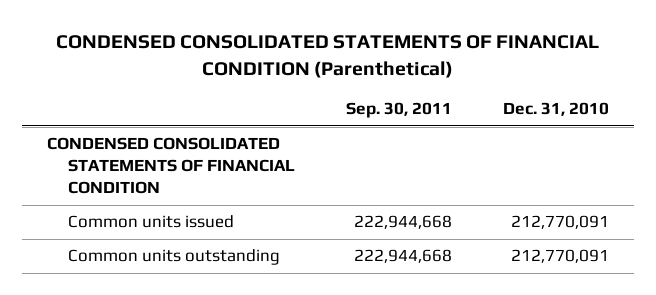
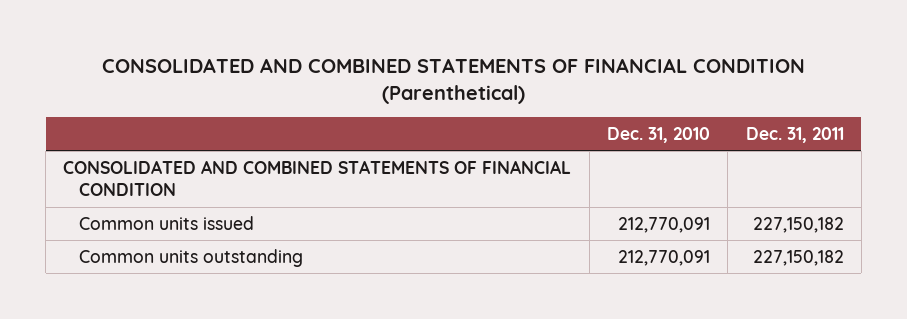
[55,35,599,78] CONDENSED CONSOLIDATED STATEMENTS OF FINANCIAL CONDITION (Parenthetical) -> [101,57,805,104] CONSOLIDATED AND COMBINED STATEMENTS OF FINANCIAL CONDITION (Parenthetical)
[346,102,453,119] Sep. 30, 2011 -> none
none -> [745,126,844,143] Dec. 31, 2011
[47,137,296,195] CONDENSED CONSOLIDATED STATEMENTS OF FINANCIAL CONDITION -> [63,159,572,197] CONSOLIDATED AND COMBINED STATEMENTS OF FINANCIAL CONDITION

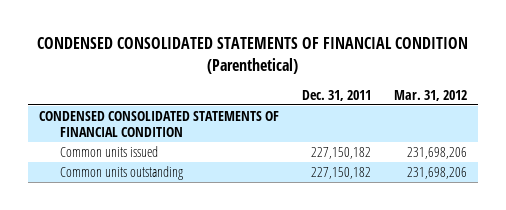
[101,57,805,104] CONSOLIDATED AND COMBINED STATEMENTS OF FINANCIAL CONDITION (Parenthetical) -> [36,37,468,74] CONDENSED CONSOLIDATED STATEMENTS OF FINANCIAL CONDITION (Parenthetical)
[607,126,711,143] Dec. 31, 2010 -> none
none -> [393,89,467,101] Mar. 31, 2012
[63,159,572,197] CONSOLIDATED AND COMBINED STATEMENTS OF FINANCIAL CONDITION -> [38,110,279,138] CONDENSED CONSOLIDATED STATEMENTS OF FINANCIAL CONDITION

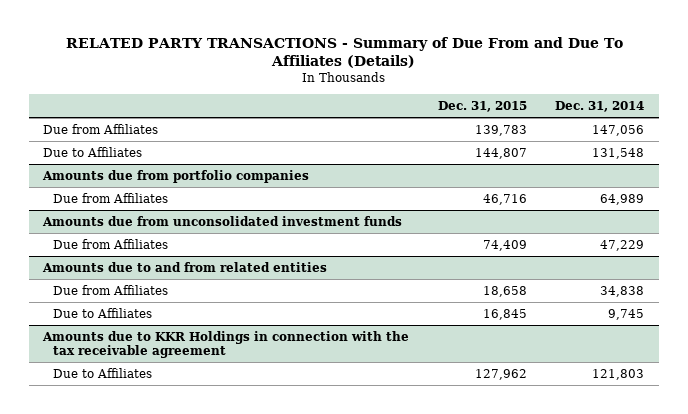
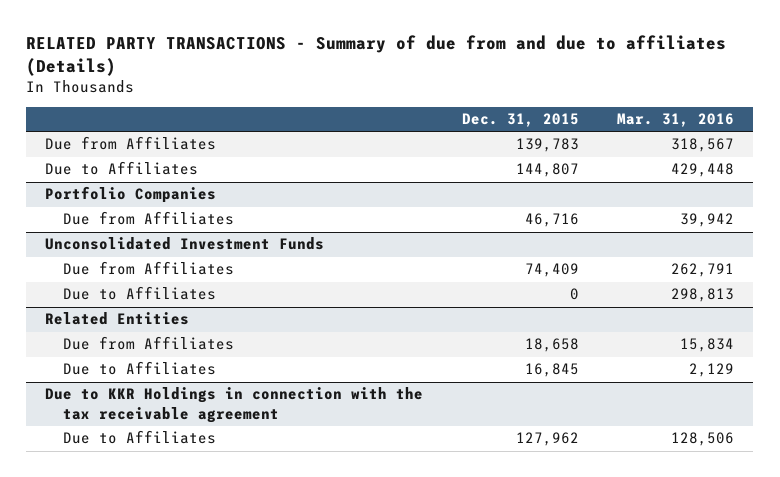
[65,36,623,69] RELATED PARTY TRANSACTIONS - Summary of Due From and Due To Affiliates (Details) -> [26,35,727,77] RELATED PARTY TRANSACTIONS - Summary of due from and due to affiliates (Details)
[555,101,645,113] Dec. 31, 2014 -> none
none -> [617,113,735,128] Mar. 31, 2016
[42,169,310,183] Amounts due from portfolio companies -> [45,186,217,204] Portfolio Companies
[42,215,403,226] Amounts due from unconsolidated investment funds -> [45,237,325,251] Unconsolidated Investment Funds
none -> [63,286,217,301] Due to Affiliates
[42,261,328,272] Amounts due to and from related entities -> [45,312,190,326] Related Entities
[42,330,410,359] Amounts due to KKR Holdings in connection with the tax receivable agreement -> [45,387,424,423] Due to KKR Holdings in connection with the tax receivable agreement

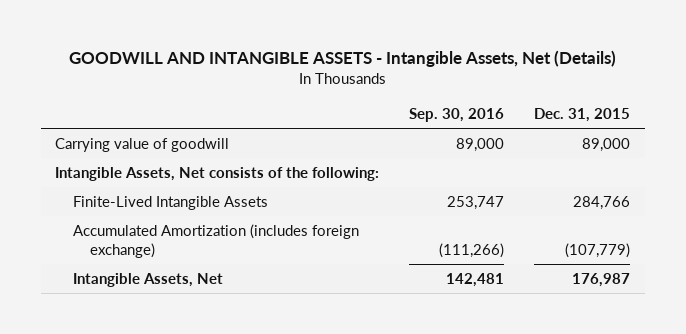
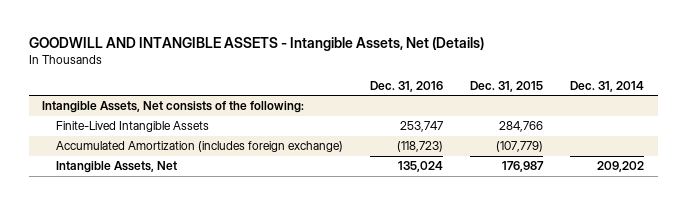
[409,108,505,123] Sep. 30, 2016 -> none
none -> [370,80,444,92] Dec. 31, 2016
none -> [570,80,645,92] Dec. 31, 2014
[55,138,230,153] Carrying value of goodwill -> none

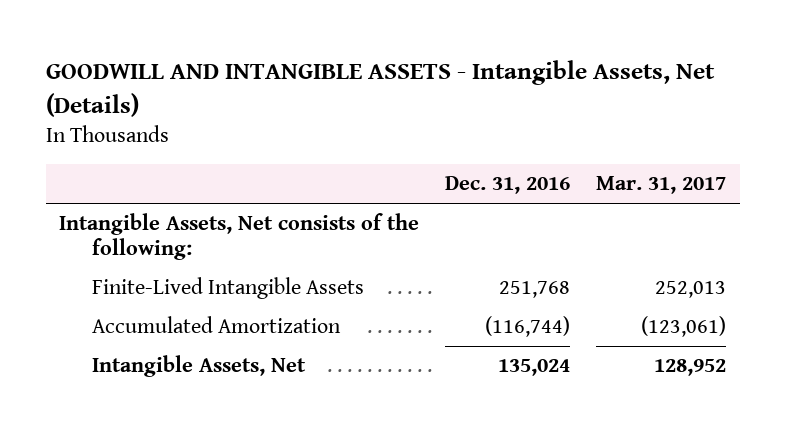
[470,80,544,92] Dec. 31, 2015 -> none
[570,80,645,92] Dec. 31, 2014 -> none
none -> [596,176,727,195] Mar. 31, 2017
[400,121,444,133] 253,747 -> [499,281,571,299] 251,768
[56,141,344,153] Accumulated Amortization (includes foreign exchange) -> [92,316,342,334] Accumulated Amortization
[397,141,444,153] (118,723) -> [485,316,571,338] (116,744)

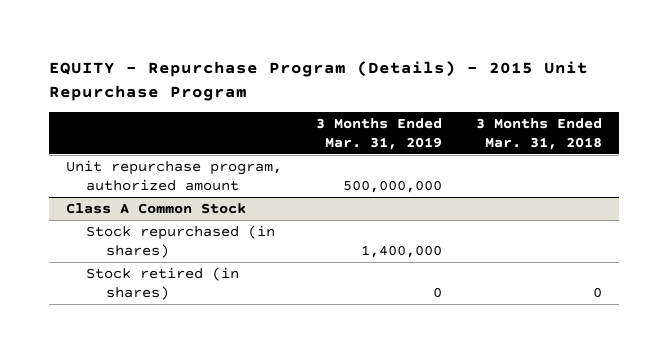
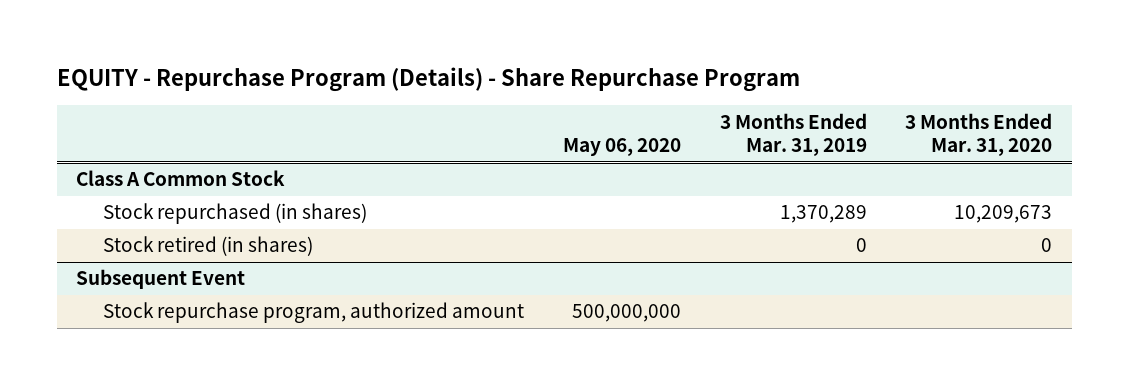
[48,60,588,101] EQUITY - Repurchase Program (Details) - 2015 Unit Repurchase Program -> [56,67,800,93] EQUITY - Repurchase Program (Details) - Share Repurchase Program
[476,117,603,151] 3 Months Ended Mar. 31, 2018 -> none
none -> [562,138,681,157] May 06, 2020
none -> [905,112,1053,157] 3 Months Ended Mar. 31, 2020
[66,159,283,192] Unit repurchase program, authorized amount -> none
[361,245,443,259] 1,400,000 -> [779,205,867,224] 1,370,289
none -> [75,269,245,290] Subsequent Event
none -> [103,302,525,324] Stock repurchase program, authorized amount

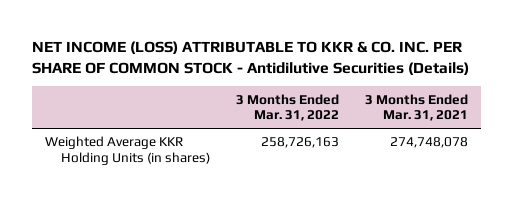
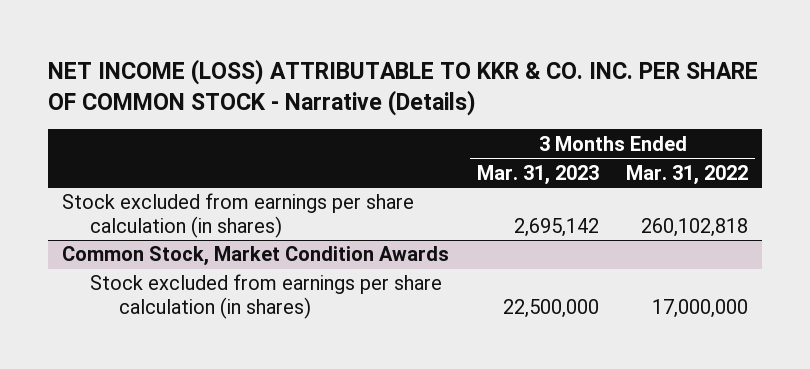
[31,41,469,75] NET INCOME (LOSS) ATTRIBUTABLE TO KKR & CO. INC. PER SHARE OF COMMON STOCK - Antidilutive Securities (Details) -> [48,58,759,116] NET INCOME (LOSS) ATTRIBUTABLE TO KKR & CO. INC. PER SHARE OF COMMON STOCK - Narrative (Details)
[365,93,469,122] 3 Months Ended Mar. 31, 2021 -> none
none -> [476,164,599,185] Mar. 31, 2023
[44,136,211,166] Weighted Average KKR Holding Units (in shares) -> none
none -> [62,193,415,238] Stock excluded from earnings per share calculation (in shares)
none -> [62,246,450,267] Common Stock, Market Condition Awards
none -> [90,274,443,319] Stock excluded from earnings per share calculation (in shares)

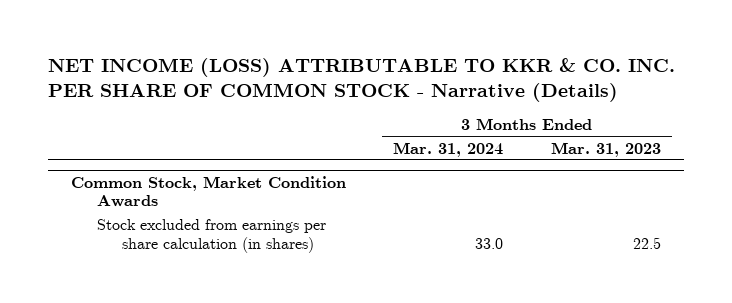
[626,164,749,185] Mar. 31, 2022 -> none
none -> [393,141,504,157] Mar. 31, 2024
[62,193,415,238] Stock excluded from earnings per share calculation (in shares) -> none
[502,298,599,318] 22,500,000 -> [632,237,661,250] 22.5

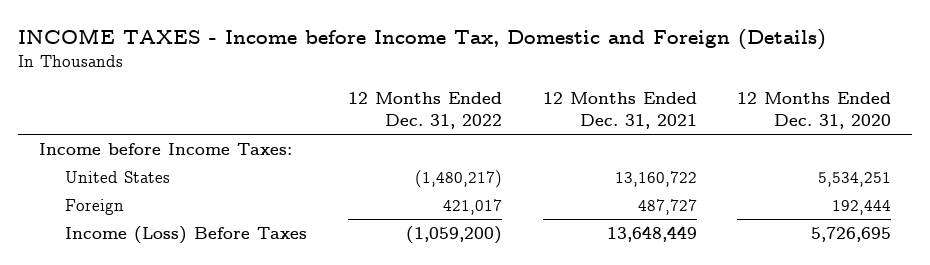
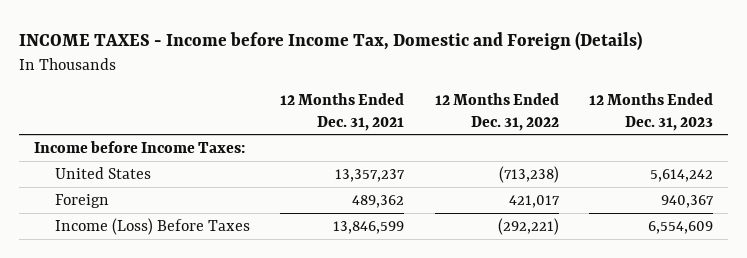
[737,91,892,129] 12 Months Ended Dec. 31, 2020 -> none
none -> [588,93,713,131] 12 Months Ended Dec. 31, 2023
[414,169,502,188] (1,480,217) -> [498,165,559,183] (713,238)
[614,170,697,187] 13,160,722 -> [335,168,406,182] 13,357,237
[637,198,697,215] 487,727 -> [352,194,405,208] 489,362
[405,225,502,244] (1,059,200) -> [497,217,559,235] (292,221)
[606,225,697,242] 13,648,449 -> [333,220,405,234] 13,846,599

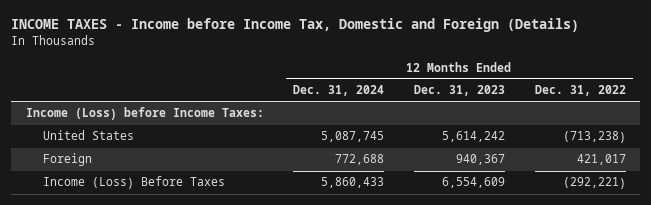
[280,93,405,131] 12 Months Ended Dec. 31, 2021 -> none
none -> [293,85,385,97] Dec. 31, 2024
[34,140,246,153] Income before Income Taxes: -> [25,107,264,121] Income (Loss) before Income Taxes:

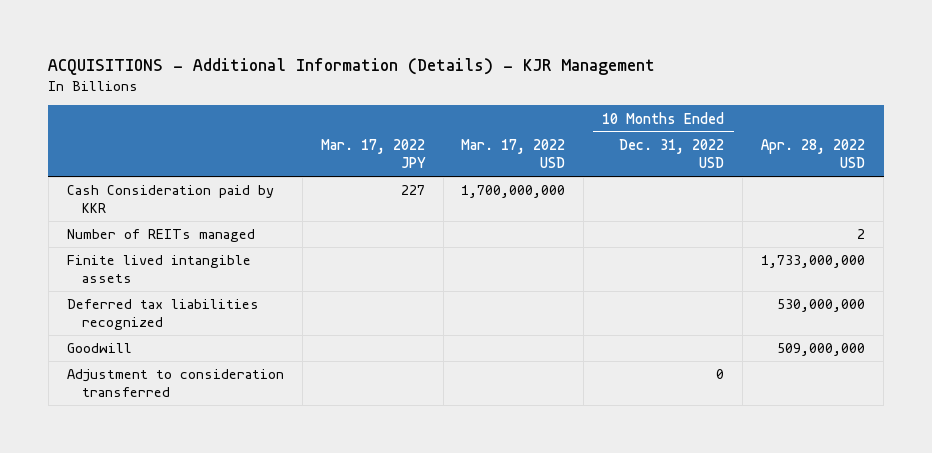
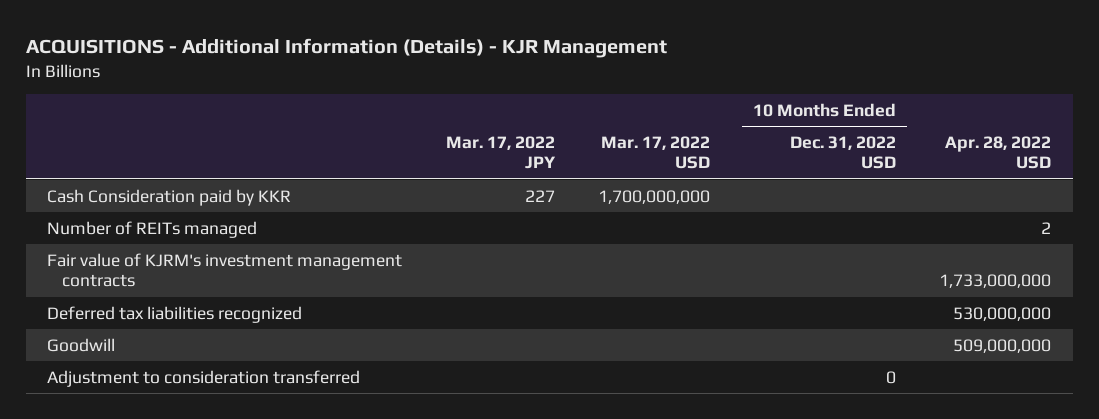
[66,255,251,284] Finite lived intangible assets -> [47,252,403,288] Fair value of KJRM's investment management contracts

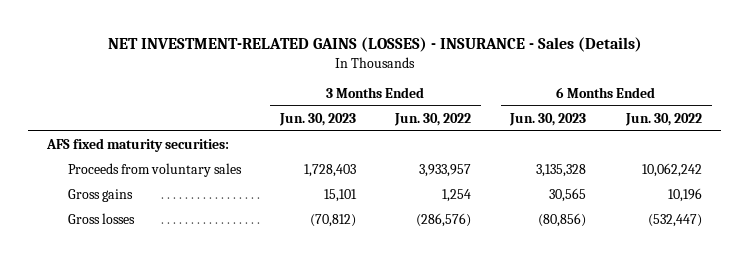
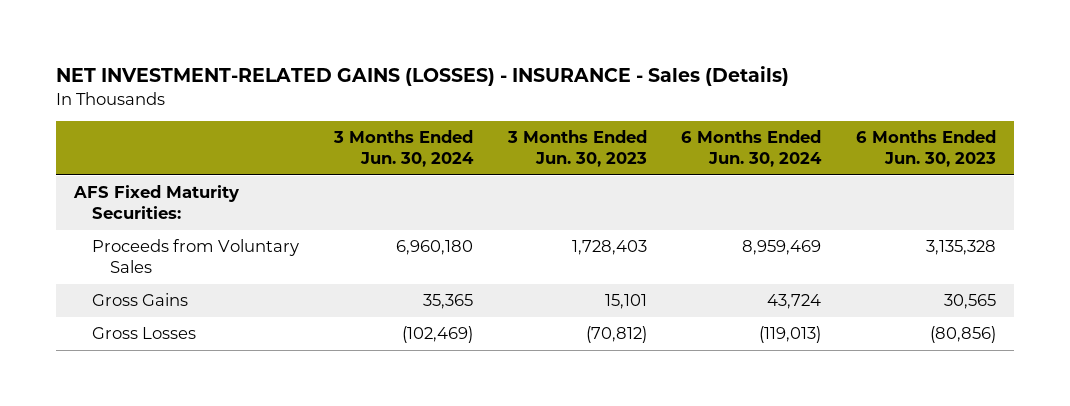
[394,112,472,126] Jun. 30, 2022 -> none
[624,112,702,126] Jun. 30, 2022 -> none
none -> [332,130,474,168] 3 Months Ended Jun. 30, 2024
none -> [681,130,823,168] 6 Months Ended Jun. 30, 2024
[46,138,230,153] AFS fixed maturity securities: -> [72,185,239,220] AFS Fixed Maturity Securities:
[67,163,242,178] Proceeds from voluntary sales -> [92,239,300,274] Proceeds from Voluntary Sales
[67,189,133,203] Gross gains -> [92,293,189,307] Gross Gains
[67,213,135,225] Gross losses -> [92,327,197,340] Gross Losses

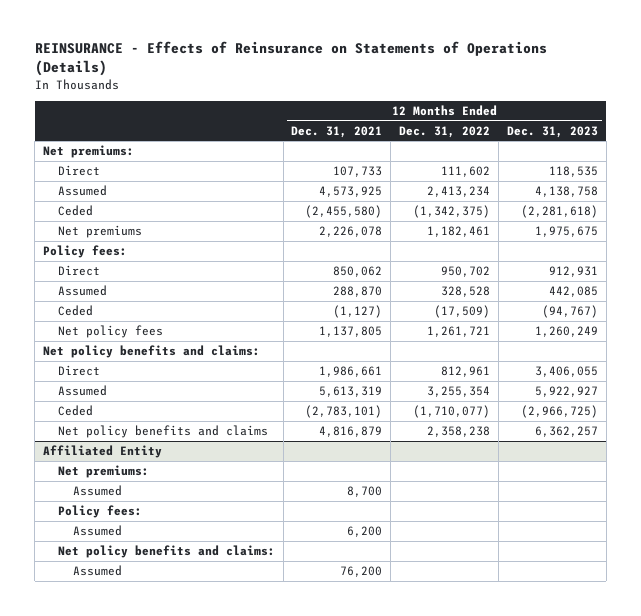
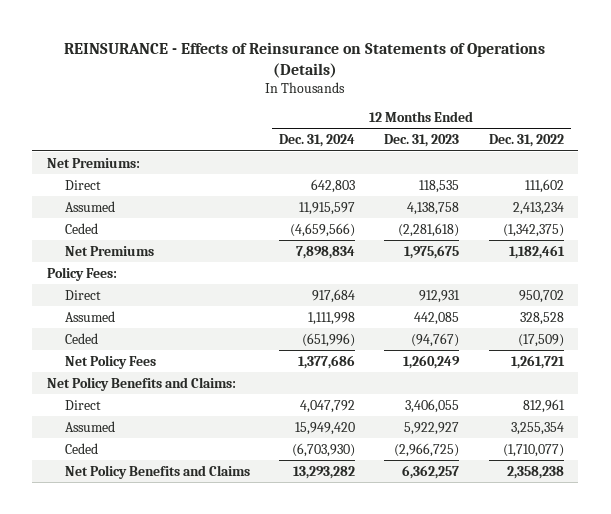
[291,125,383,138] Dec. 31, 2021 -> none
none -> [279,134,356,148] Dec. 31, 2024
[42,145,134,159] Net premiums: -> [47,157,141,168] Net Premiums:
[57,225,142,239] Net premiums -> [65,245,155,256] Net Premiums
[42,245,127,259] Policy fees: -> [47,266,118,281] Policy Fees:
[57,325,163,339] Net policy fees -> [65,354,157,369] Net Policy Fees
[42,345,260,359] Net policy benefits and claims: -> [47,376,237,391] Net Policy Benefits and Claims:
[42,445,162,459] Affiliated Entity -> none
[57,465,149,479] Net premiums: -> none
[72,485,122,497] Assumed -> none
[57,505,142,519] Policy fees: -> none
[72,525,122,537] Assumed -> none
[57,545,275,559] Net policy benefits and claims: -> none
[72,565,122,577] Assumed -> none
[57,425,268,439] Net policy benefits and claims -> [65,464,251,479] Net Policy Benefits and Claims

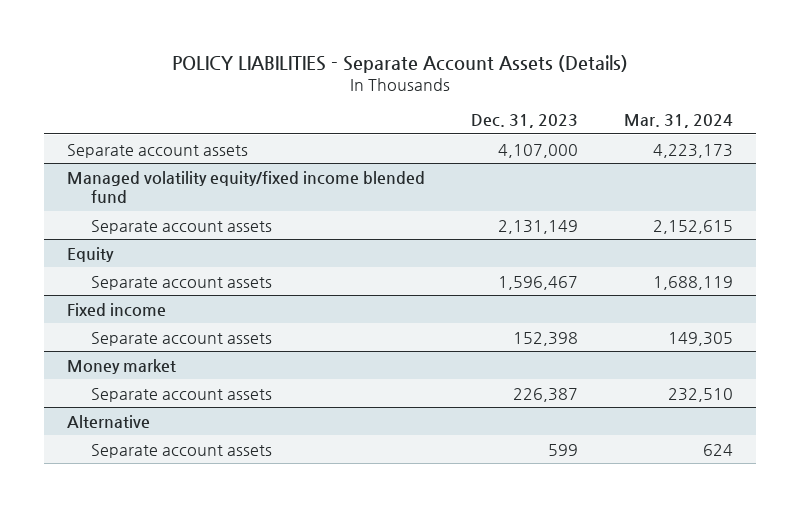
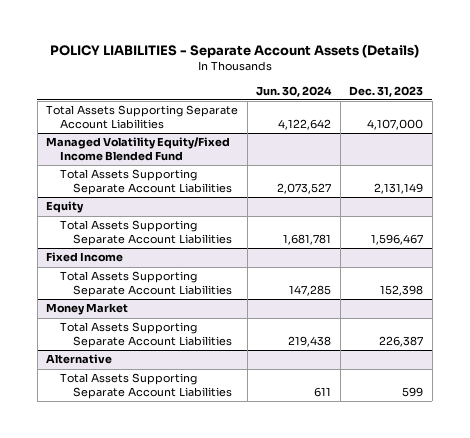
[624,114,734,129] Mar. 31, 2024 -> none
none -> [256,85,333,97] Jun. 30, 2024
[67,143,249,158] Separate account assets -> [46,105,239,129] Total Assets Supporting Separate Account Liabilities
[67,170,426,204] Managed volatility equity/fixed income blended fund -> [46,137,231,161] Managed Volatility Equity/Fixed Income Blended Fund
[91,219,273,234] Separate account assets -> [59,169,233,195] Total Assets Supporting Separate Account Liabilities
[91,275,273,290] Separate account assets -> [59,220,233,246] Total Assets Supporting Separate Account Liabilities
[67,302,167,317] Fixed income -> [46,252,124,263] Fixed Income
[91,331,273,346] Separate account assets -> [59,271,233,297] Total Assets Supporting Separate Account Liabilities
[67,358,177,374] Money market -> [46,303,129,316] Money Market
[91,387,273,402] Separate account assets -> [59,322,233,348] Total Assets Supporting Separate Account Liabilities
[91,443,273,458] Separate account assets -> [59,373,233,399] Total Assets Supporting Separate Account Liabilities

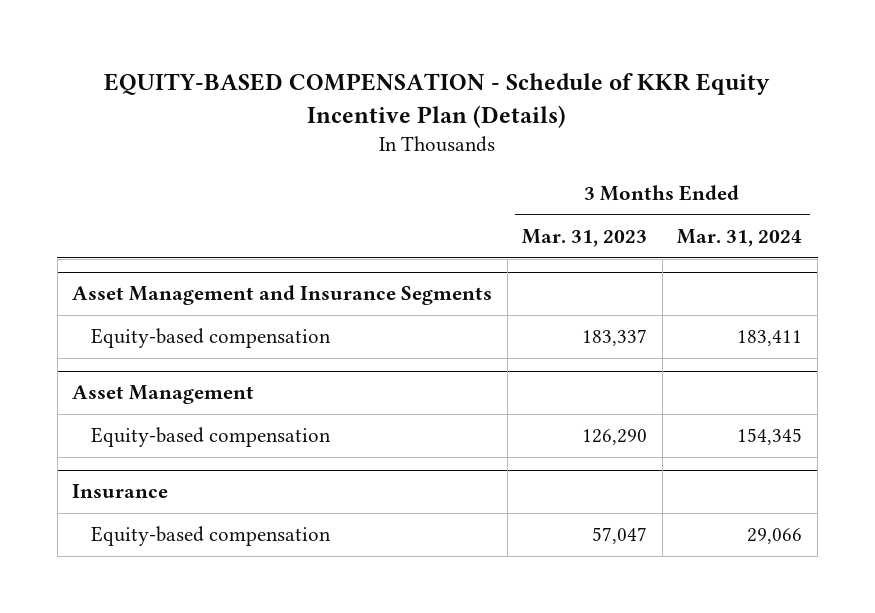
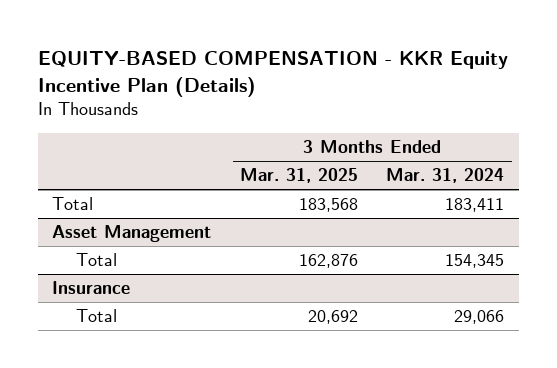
[104,72,771,128] EQUITY-BASED COMPENSATION - Schedule of KKR Equity Incentive Plan (Details) -> [38,51,509,98] EQUITY-BASED COMPENSATION - KKR Equity Incentive Plan (Details)
[522,228,648,247] Mar. 31, 2023 -> none
none -> [239,168,358,184] Mar. 31, 2025
[72,285,493,306] Asset Management and Insurance Segments -> none
[91,328,332,349] Equity-based compensation -> [52,197,94,211] Total
[91,427,332,448] Equity-based compensation -> [76,253,118,267] Total
[91,526,332,547] Equity-based compensation -> [76,309,118,323] Total

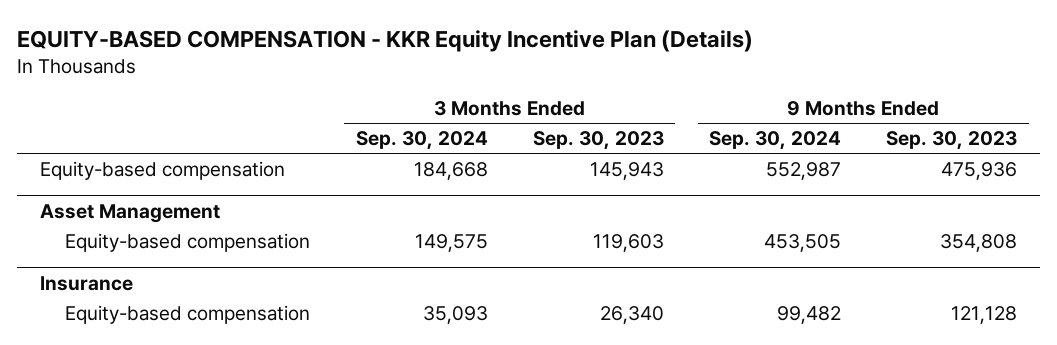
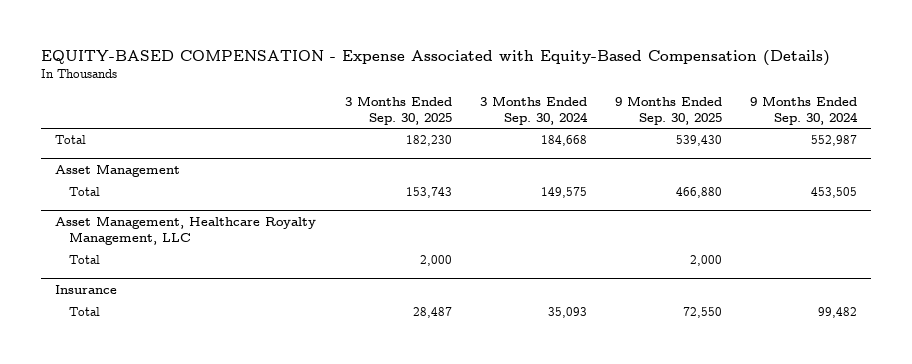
[17,30,754,53] EQUITY-BASED COMPENSATION - KKR Equity Incentive Plan (Details) -> [41,49,831,66] EQUITY-BASED COMPENSATION - Expense Associated with Equity-Based Compensation (Details)
[532,131,664,151] Sep. 30, 2023 -> none
[886,131,1018,151] Sep. 30, 2023 -> none
none -> [344,96,452,125] 3 Months Ended Sep. 30, 2025
none -> [614,96,722,125] 9 Months Ended Sep. 30, 2025
[39,160,285,180] Equity-based compensation -> [55,135,87,145] Total
[65,232,311,252] Equity-based compensation -> [68,187,100,197] Total
none -> [55,216,317,246] Asset Management, Healthcare Royalty Management, LLC
none -> [68,255,100,265] Total
[65,304,311,324] Equity-based compensation -> [68,307,100,317] Total

